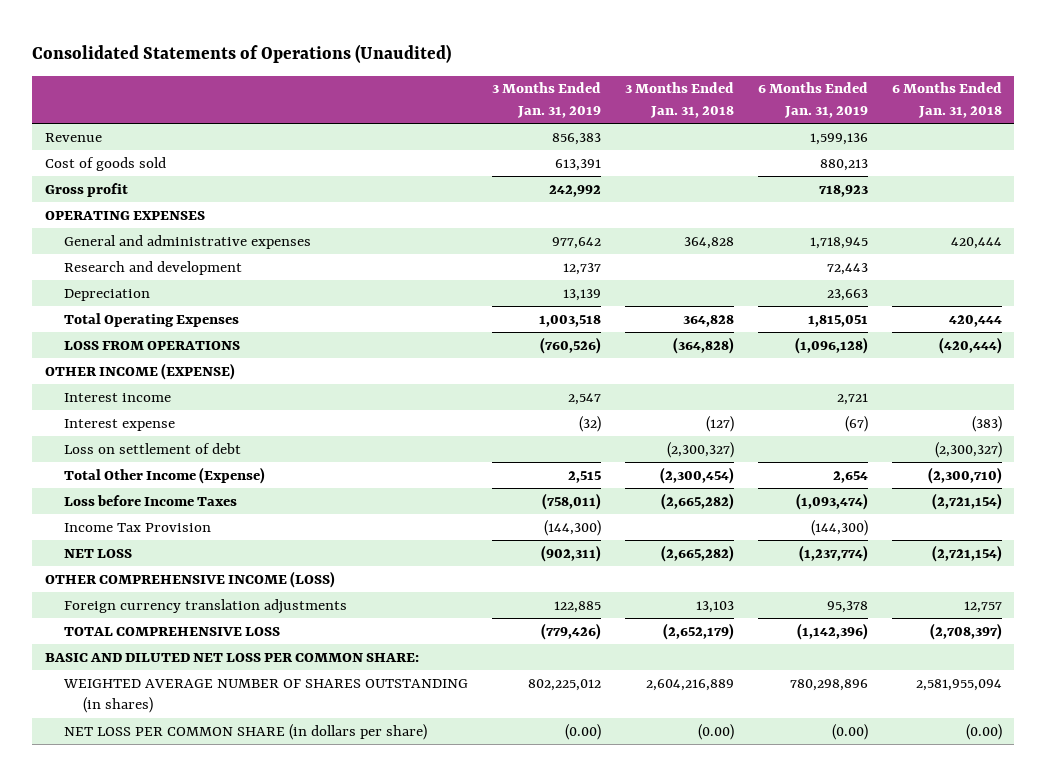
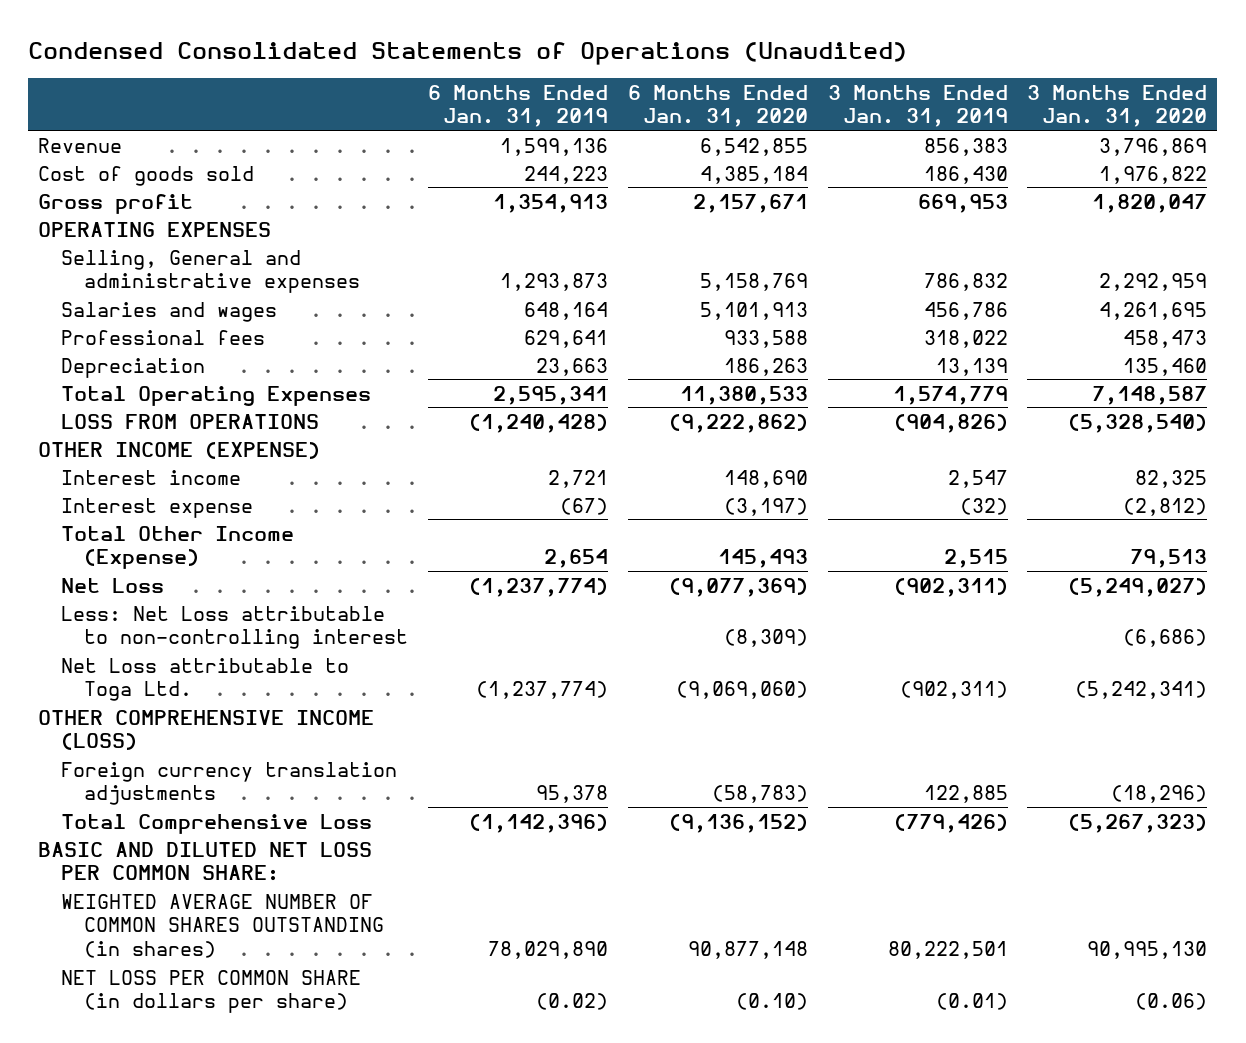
[32,43,452,63] Consolidated Statements of Operations (Unaudited) -> [28,41,908,65] Condensed Consolidated Statements of Operations (Unaudited)
[625,82,735,118] 3 Months Ended Jan. 31, 2018 -> none
[892,82,1003,118] 6 Months Ended Jan. 31, 2018 -> none
none -> [627,84,808,128] 6 Months Ended Jan. 31, 2020
none -> [1027,84,1208,128] 3 Months Ended Jan. 31, 2020
[555,158,602,171] 613,391 -> [923,165,1008,184] 186,430
[820,158,869,171] 880,213 -> [523,165,608,184] 244,223
[549,184,602,197] 242,992 -> [917,193,1008,213] 669,953
[819,184,869,197] 718,923 -> [492,193,608,213] 1,354,913
[63,260,242,275] Research and development -> none
[63,234,311,249] General and administrative expenses -> [61,249,360,294] Selling, General and administrative expenses
[552,236,602,249] 977,642 -> [923,273,1008,292] 786,832
[810,236,869,249] 1,718,945 -> [499,273,608,292] 1,293,873
none -> [61,301,278,322] Salaries and wages
none -> [61,329,266,345] Professional fees
[539,314,602,327] 1,003,518 -> [892,385,1008,405] 1,574,779
[808,314,869,327] 1,815,051 -> [492,385,608,405] 2,595,341
[540,336,602,354] (760,526) -> [893,413,1008,433] (904,826)
[795,336,869,354] (1,096,128) -> [468,413,608,433] (1,240,428)
[63,442,241,454] Loss on settlement of debt -> none
[63,494,237,506] Loss before Income Taxes -> none
[63,522,211,532] Income Tax Provision -> none
none -> [61,577,165,593] Net Loss
none -> [61,605,408,650] Less: Net Loss attributable to non-controlling interest
[63,548,132,558] NET LOSS -> [61,657,350,702] Net Loss attributable to Toga Ltd.
[63,626,280,636] TOTAL COMPREHENSIVE LOSS -> [61,813,373,834] Total Comprehensive Loss
[62,678,468,714] WEIGHTED AVERAGE NUMBER OF SHARES OUTSTANDING (in shares) -> [61,893,384,958] WEIGHTED AVERAGE NUMBER OF COMMON SHARES OUTSTANDING (in shares)
[528,678,602,691] 802,225,012 -> [887,940,1008,959] 80,222,501
[790,678,869,691] 780,298,896 -> [487,940,608,959] 78,029,890
[565,723,602,740] (0.00) -> [935,993,1008,1011] (0.01)
[832,723,869,740] (0.00) -> [535,993,608,1011] (0.02)

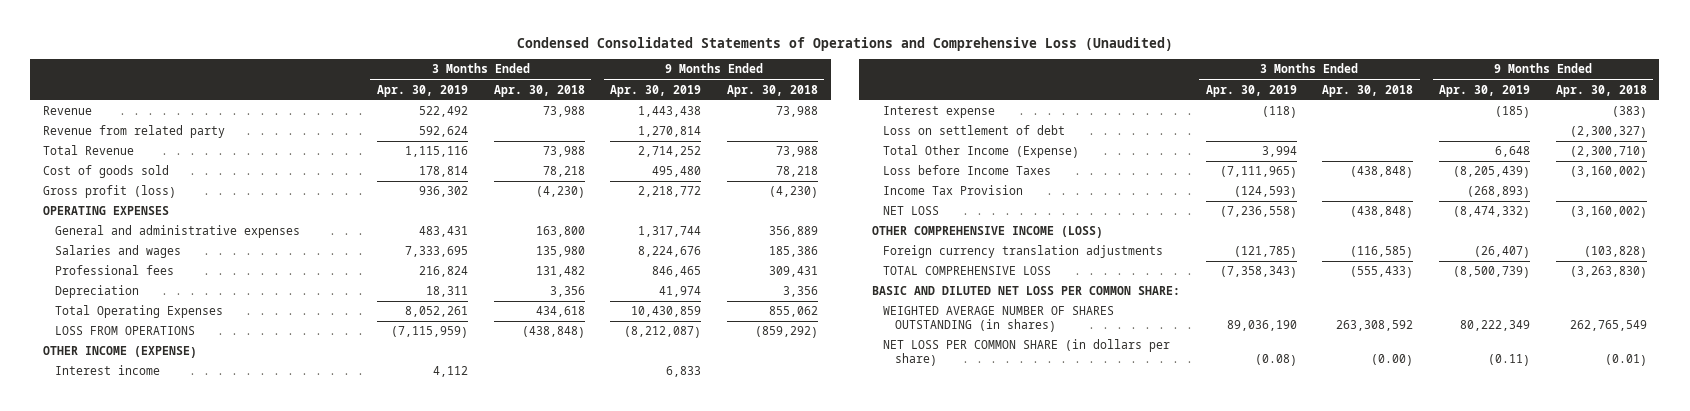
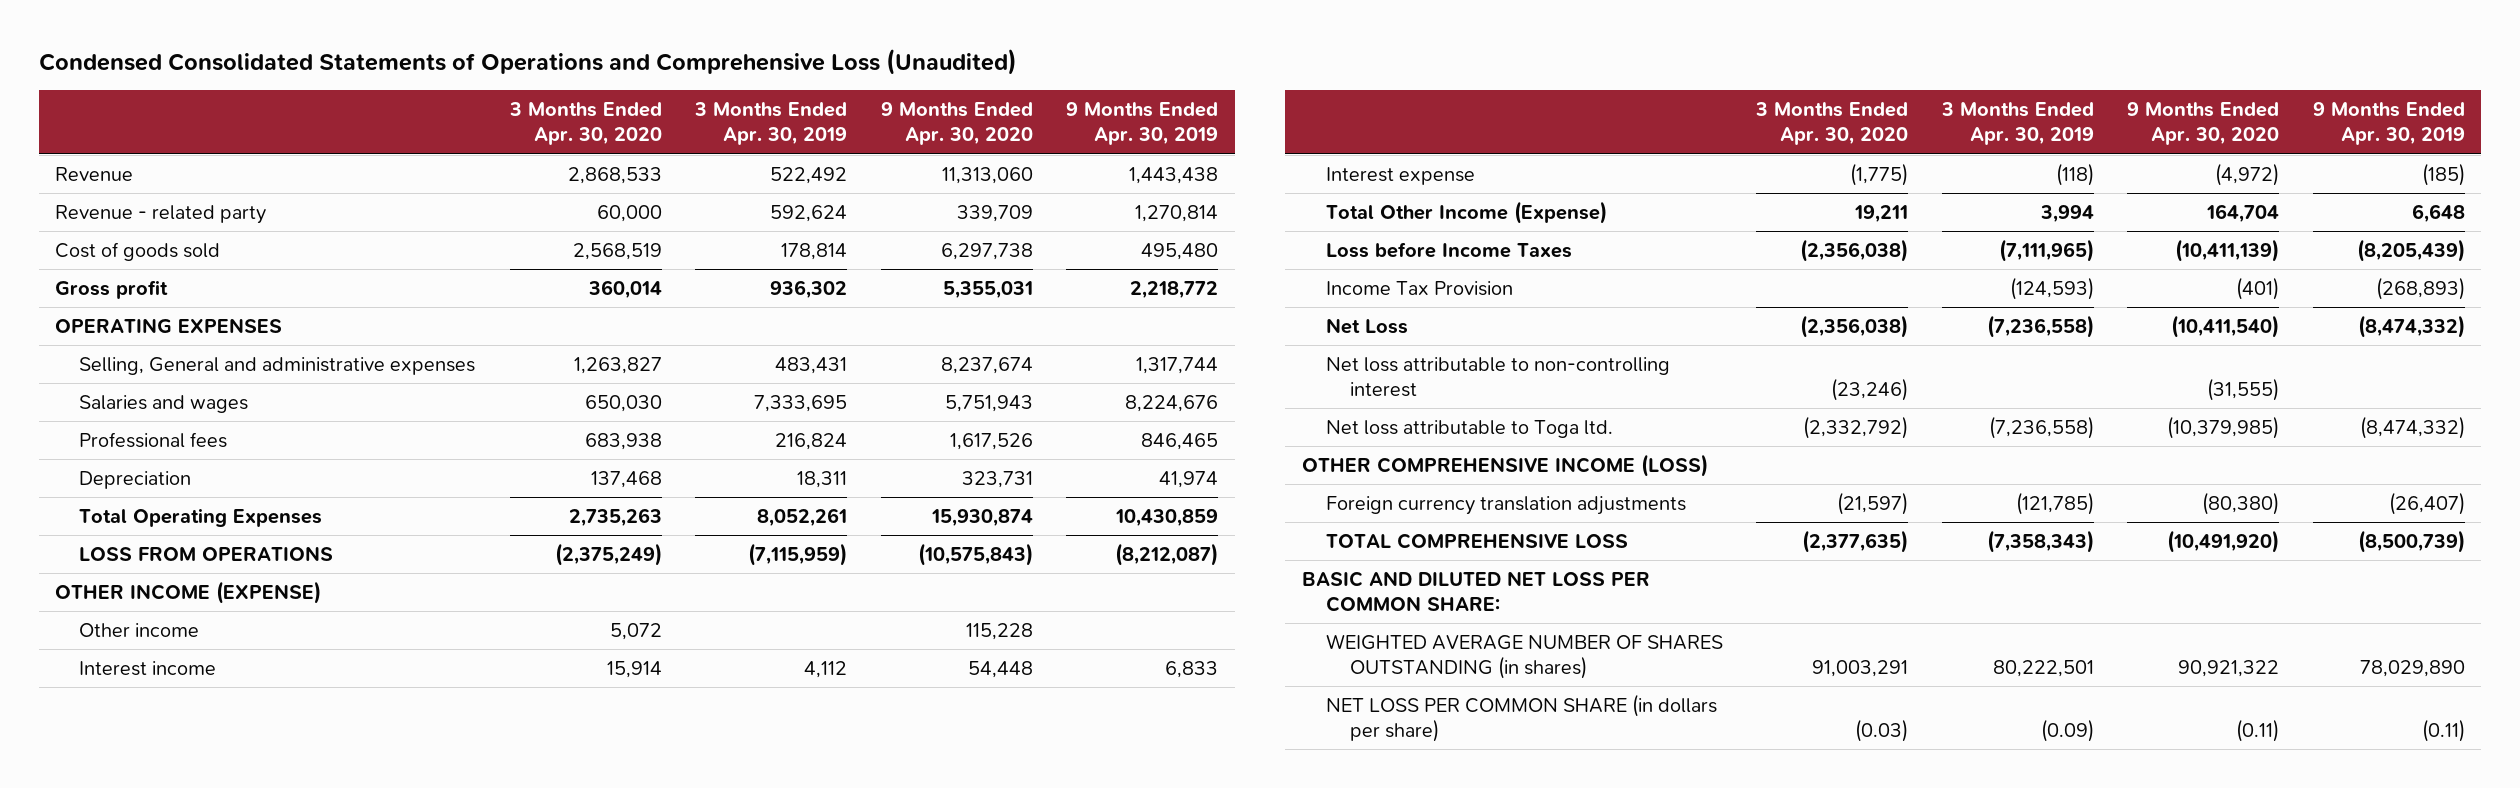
[493,84,585,97] Apr. 30, 2018 -> none
[726,84,818,97] Apr. 30, 2018 -> none
none -> [508,102,662,146] 3 Months Ended Apr. 30, 2020
none -> [880,102,1033,146] 9 Months Ended Apr. 30, 2020
[43,145,135,156] Total Revenue -> none
[43,125,226,139] Revenue from related party -> [55,205,267,225] Revenue - related party
[43,185,177,199] Gross profit (loss) -> [55,280,169,300] Gross profit
[54,225,300,239] General and administrative expenses -> [79,357,476,376] Selling, General and administrative expenses
none -> [79,623,200,638] Other income
[883,125,1066,136] Loss on settlement of debt -> none
none -> [1325,318,1408,335] Net Loss
none -> [1325,357,1670,398] Net loss attributable to non-controlling interest
[883,206,940,216] NET LOSS -> [1325,420,1613,439] Net loss attributable to Toga ltd.
[1226,320,1297,332] 89,036,190 -> [1992,660,2094,678] 80,222,501
[1459,320,1530,332] 80,222,349 -> [2359,660,2465,678] 78,029,890
[1254,354,1297,367] (0.08) -> [2040,719,2094,743] (0.09)

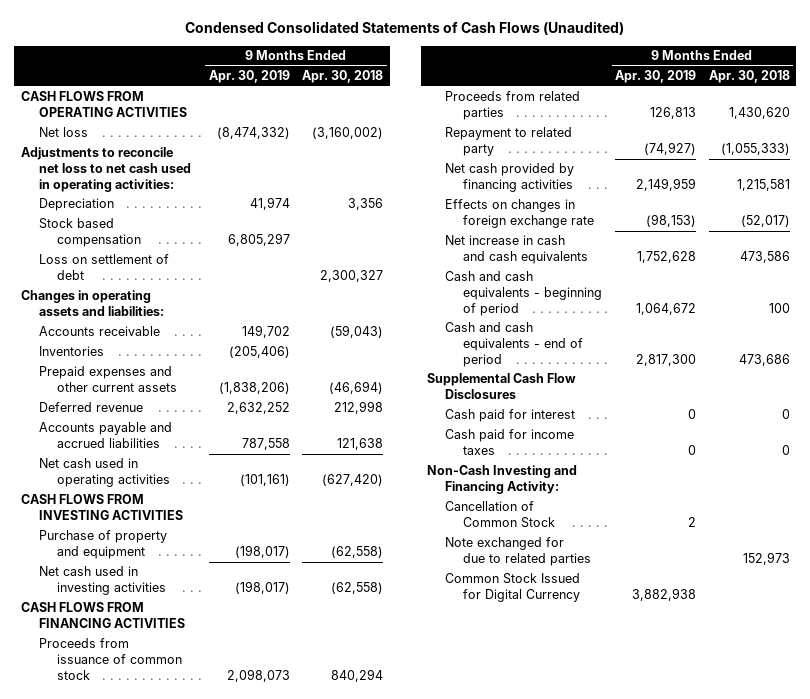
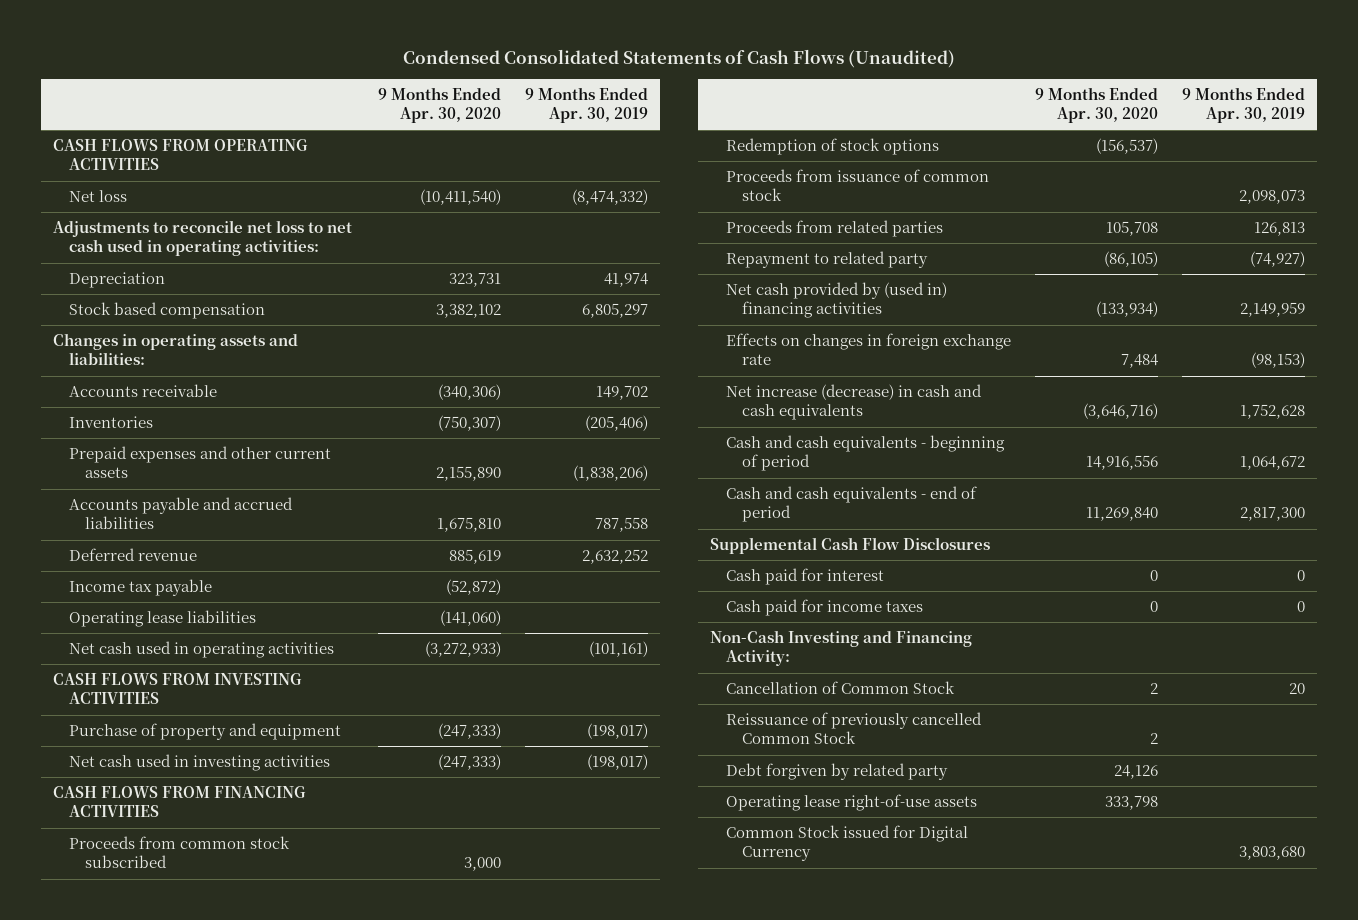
[302,70,384,84] Apr. 30, 2018 -> none
none -> [378,86,502,124] 9 Months Ended Apr. 30, 2020
[38,254,169,281] Loss on settlement of debt -> none
[38,402,143,413] Deferred revenue -> [68,548,197,562] Deferred revenue
none -> [68,579,212,597] Income tax payable
none -> [68,610,256,628] Operating lease liabilities
none -> [68,836,290,869] Proceeds from common stock subscribed
none -> [725,138,939,156] Redemption of stock options
[445,163,575,193] Net cash provided by financing activities -> [725,282,947,319] Net cash provided by (used in) financing activities
[445,235,589,265] Net increase in cash and cash equivalents -> [725,384,982,421] Net increase (decrease) in cash and cash equivalents
[445,537,592,567] Note exchanged for due to related parties -> none
[687,517,696,528] 2 -> [1289,683,1306,695] 20
none -> [725,712,982,745] Reissuance of previously cancelled Common Stock
none -> [725,763,948,781] Debt forgiven by related party
none -> [725,794,977,812] Operating lease right-of-use assets
[445,573,581,603] Common Stock Issued for Digital Currency -> [725,825,968,862] Common Stock issued for Digital Currency
[631,588,696,602] 3,882,938 -> [1239,846,1306,861] 3,803,680

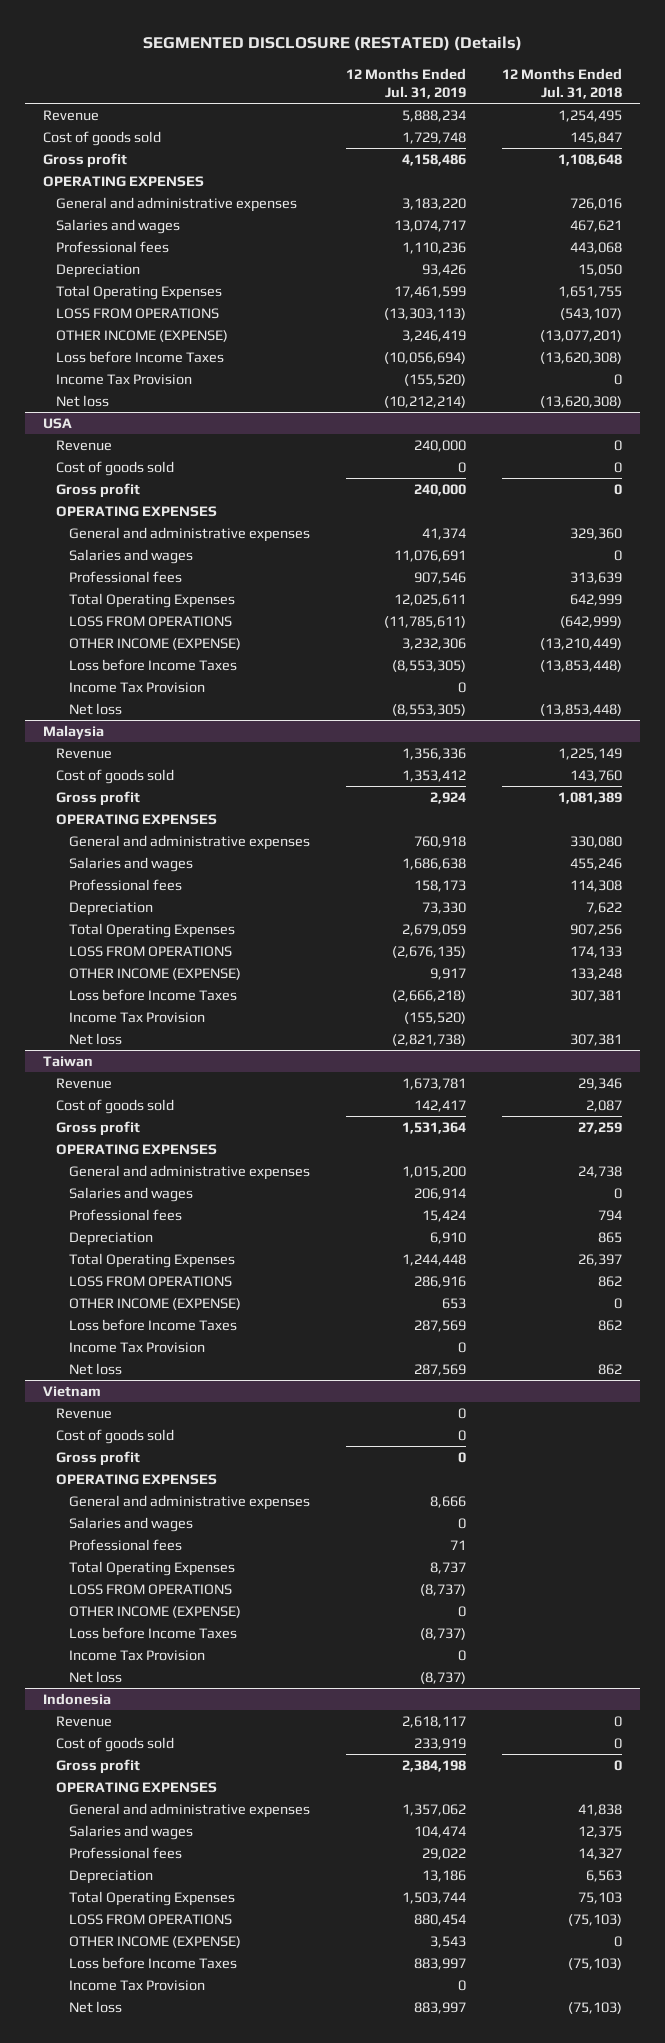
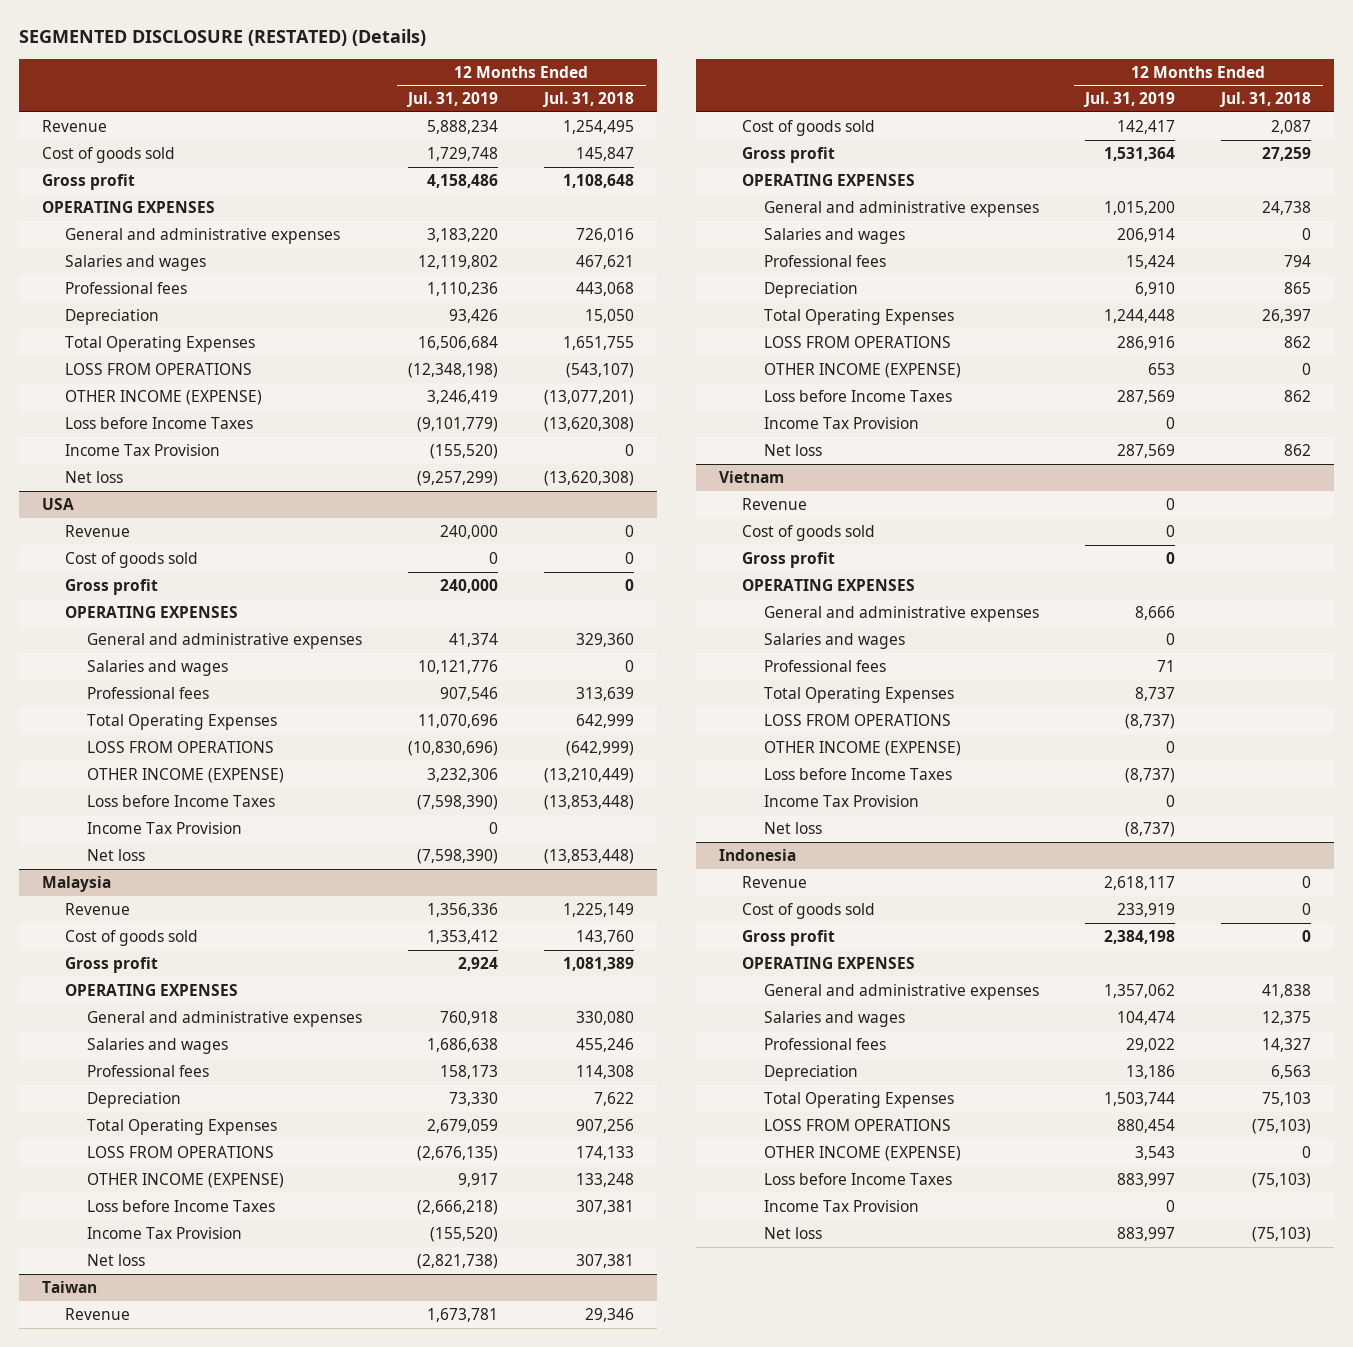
[394,219,467,232] 13,074,717 -> [418,254,499,269] 12,119,802
[394,285,467,298] 17,461,599 -> [418,335,499,350] 16,506,684
[384,307,467,320] (13,303,113) -> [408,362,499,378] (12,348,198)
[384,351,467,364] (10,056,694) -> [417,416,499,432] (9,101,779)
[384,395,467,408] (10,212,214) -> [417,470,499,486] (9,257,299)
[394,549,467,562] 11,076,691 -> [418,659,499,674] 10,121,776
[394,593,467,606] 12,025,611 -> [418,713,499,728] 11,070,696
[384,615,467,628] (11,785,611) -> [408,740,499,756] (10,830,696)
[392,659,467,672] (8,553,305) -> [417,794,499,810] (7,598,390)
[392,703,467,716] (8,553,305) -> [417,848,499,864] (7,598,390)

